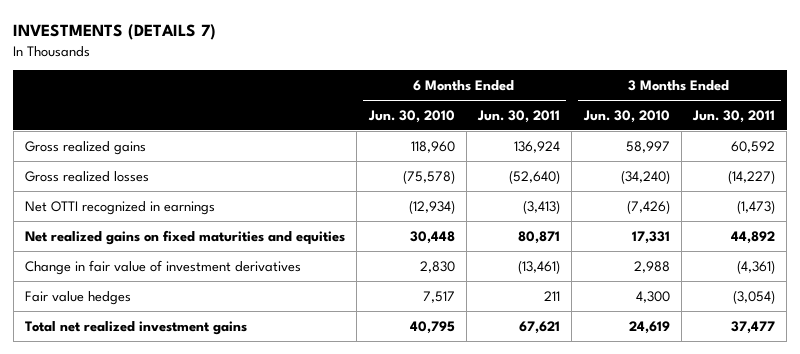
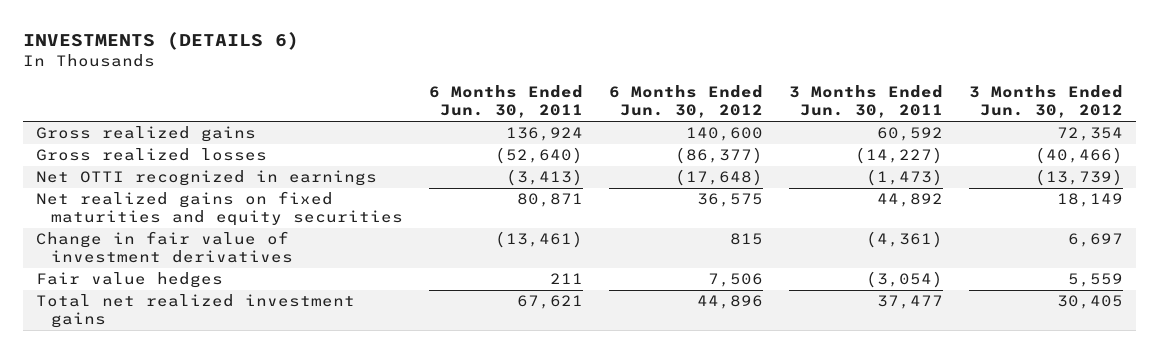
[13,24,217,41] INVESTMENTS (DETAILS 7) -> [22,31,299,50] INVESTMENTS (DETAILS 6)
[367,109,455,123] Jun. 30, 2010 -> none
[582,109,670,123] Jun. 30, 2010 -> none
none -> [608,85,763,119] 6 Months Ended Jun. 30, 2012
none -> [968,85,1123,119] 3 Months Ended Jun. 30, 2012
[25,229,346,245] Net realized gains on fixed maturities and equities -> [35,191,403,227] Net realized gains on fixed maturities and equity securities

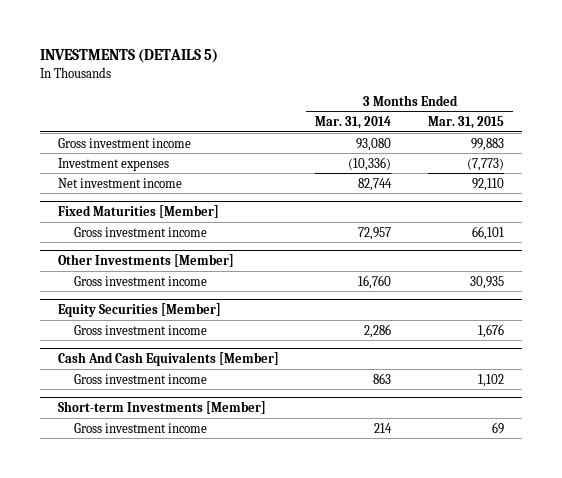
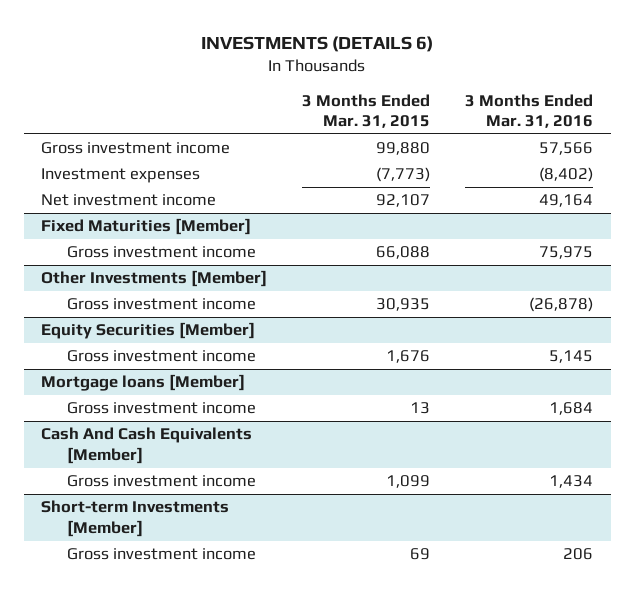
[39,48,218,63] INVESTMENTS (DETAILS 5) -> [201,36,434,53] INVESTMENTS (DETAILS 6)
[315,116,392,130] Mar. 31, 2014 -> none
none -> [465,93,594,129] 3 Months Ended Mar. 31, 2016
[471,137,505,151] 99,883 -> [376,142,431,156] 99,880
[472,177,505,191] 92,110 -> [376,194,431,208] 92,107
[472,225,505,240] 66,101 -> [376,246,431,260] 66,088
none -> [41,374,246,392] Mortgage loans [Member]
none -> [66,402,256,415] Gross investment income
[478,373,505,387] 1,102 -> [386,475,431,489] 1,099

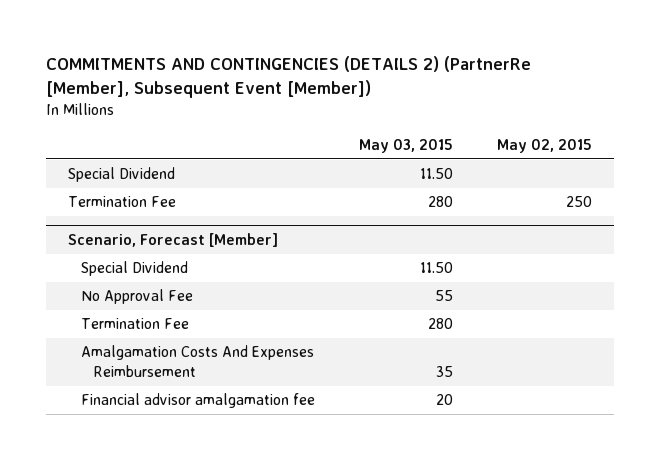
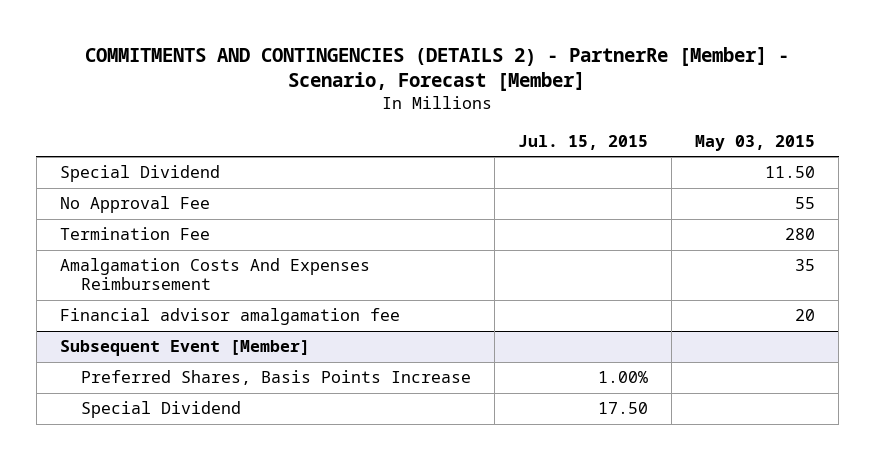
[46,56,532,99] COMMITMENTS AND CONTINGENCIES (DETAILS 2) (PartnerRe [Member], Subsequent Event [Member]) -> [85,46,790,91] COMMITMENTS AND CONTINGENCIES (DETAILS 2) - PartnerRe [Member] - Scenario, Forecast [Member]
[497,138,593,153] May 02, 2015 -> none
none -> [518,134,649,150] Jul. 15, 2015
[68,196,177,208] Termination Fee -> none
[68,233,279,248] Scenario, Forecast [Member] -> none
[80,261,188,277] Special Dividend -> none
none -> [59,340,310,357] Subsequent Event [Member]
none -> [81,370,472,386] Preferred Shares, Basis Points Increase
none -> [81,401,242,419] Special Dividend

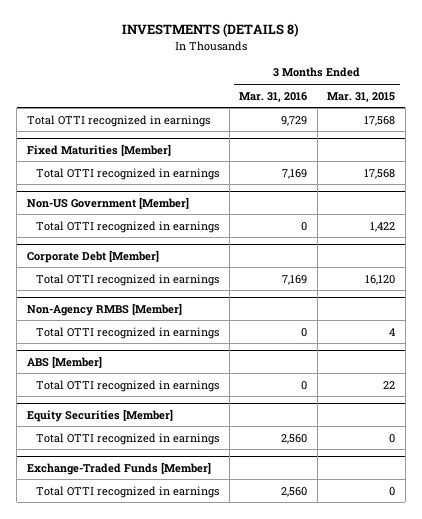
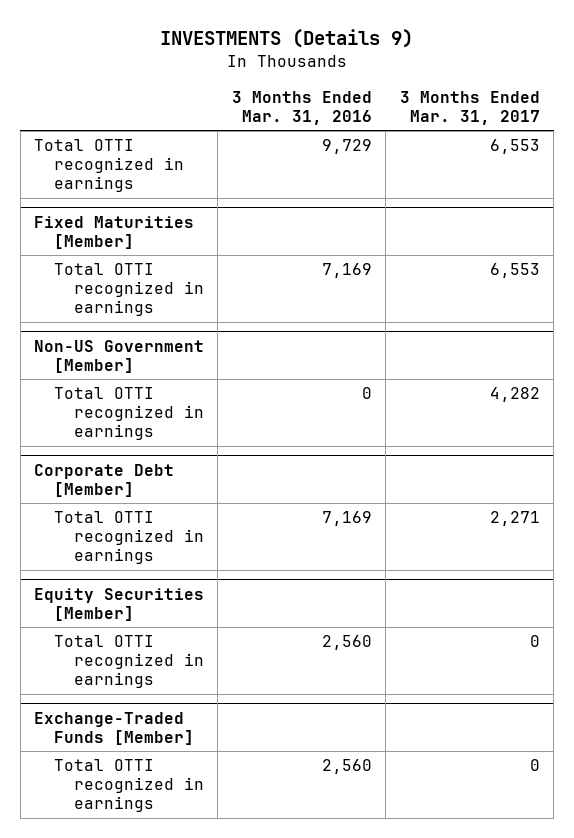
[122,23,300,38] INVESTMENTS (DETAILS 8) -> [159,29,413,49] INVESTMENTS (Details 9)
[327,91,396,102] Mar. 31, 2015 -> none
none -> [399,91,540,126] 3 Months Ended Mar. 31, 2017
[26,302,182,316] Non-Agency RMBS [Member] -> none
[36,326,220,339] Total OTTI recognized in earnings -> none
[26,355,102,368] ABS [Member] -> none
[36,379,220,392] Total OTTI recognized in earnings -> none

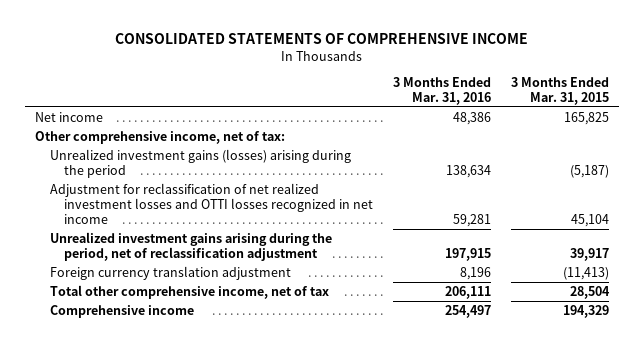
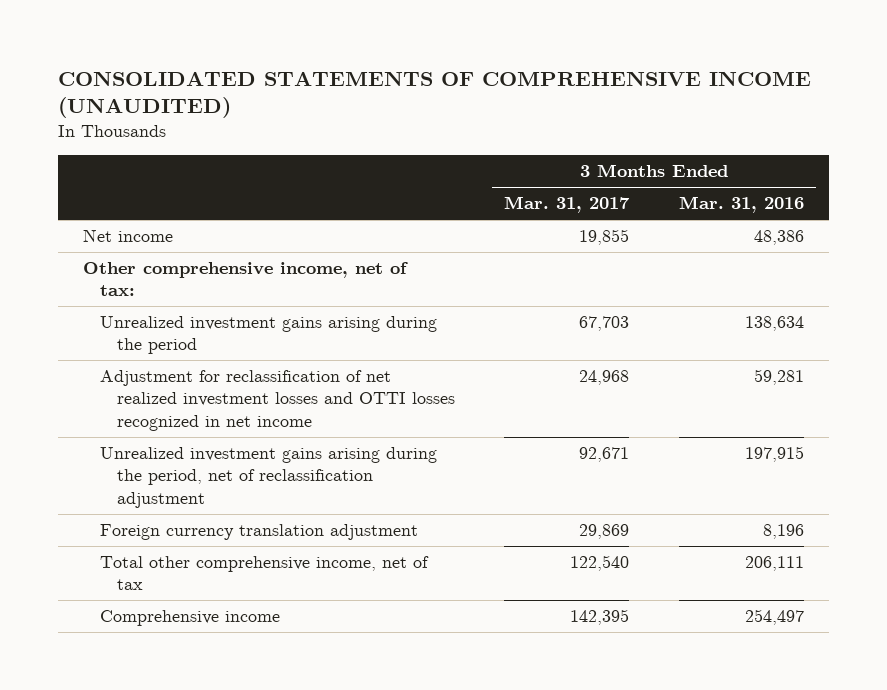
[114,33,528,45] CONSOLIDATED STATEMENTS OF COMPREHENSIVE INCOME -> [58,70,812,119] CONSOLIDATED STATEMENTS OF COMPREHENSIVE INCOME (UNAUDITED)
[510,76,609,106] 3 Months Ended Mar. 31, 2015 -> none
none -> [504,196,631,214] Mar. 31, 2017
[49,148,351,178] Unrealized investment gains (losses) arising during the period -> [99,316,437,355] Unrealized investment gains arising during the period

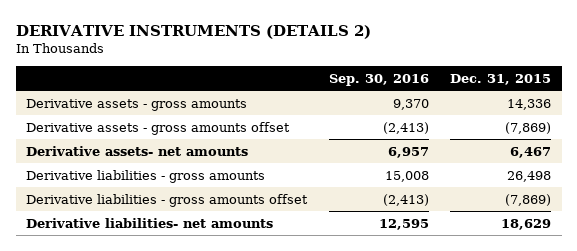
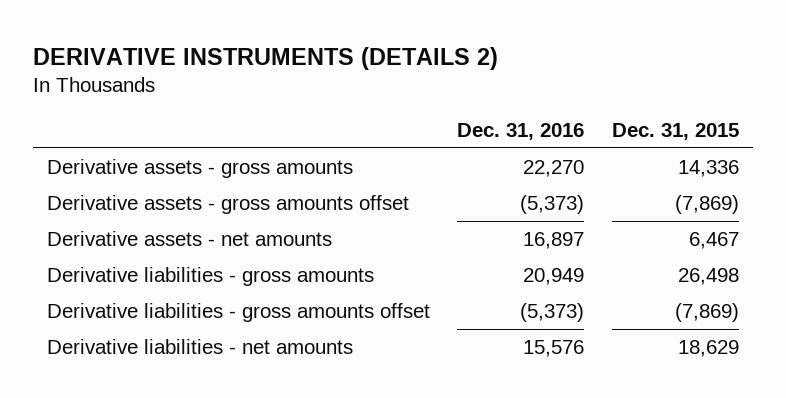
[328,73,429,86] Sep. 30, 2016 -> none
none -> [457,123,585,141] Dec. 31, 2016
[26,145,249,156] Derivative assets- net amounts -> [46,230,332,246] Derivative assets - net amounts
[26,217,274,228] Derivative liabilities- net amounts -> [46,338,353,354] Derivative liabilities - net amounts

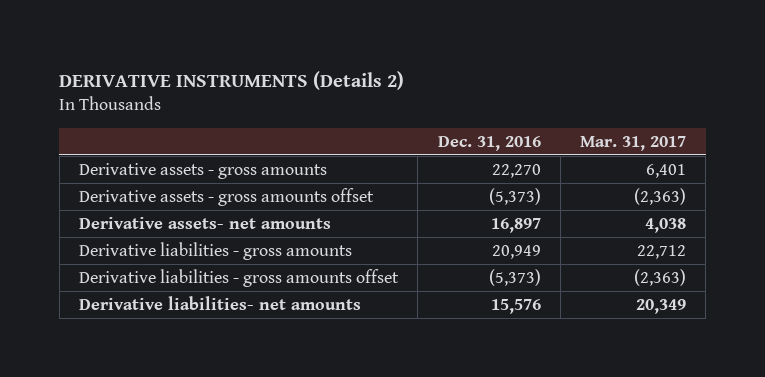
[33,46,499,70] DERIVATIVE INSTRUMENTS (DETAILS 2) -> [59,70,405,90] DERIVATIVE INSTRUMENTS (Details 2)
[611,123,739,141] Dec. 31, 2015 -> none
none -> [579,135,686,151] Mar. 31, 2017
[46,230,332,246] Derivative assets - net amounts -> [79,216,332,229] Derivative assets- net amounts
[46,338,353,354] Derivative liabilities - net amounts -> [79,295,362,310] Derivative liabilities- net amounts

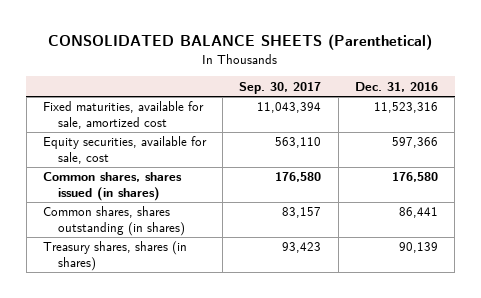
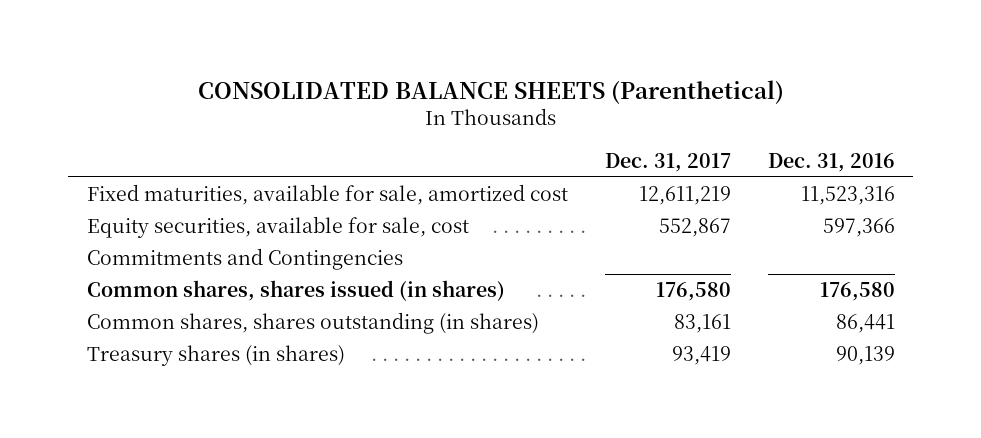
[239,81,322,94] Sep. 30, 2017 -> none
none -> [604,153,731,173] Dec. 31, 2017
none -> [86,248,403,271] Commitments and Contingencies
[42,241,187,272] Treasury shares, shares (in shares) -> [86,345,345,367] Treasury shares (in shares)

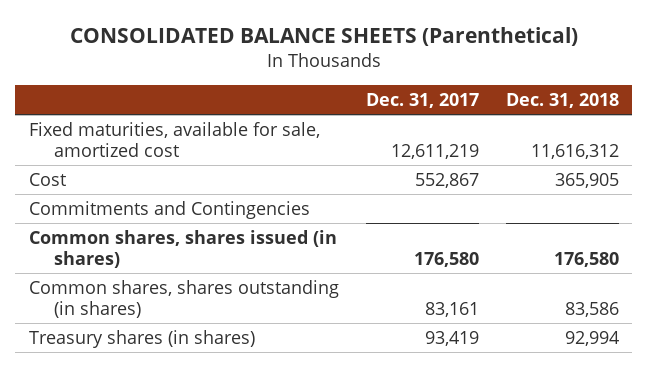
[767,153,895,173] Dec. 31, 2016 -> none
none -> [505,92,619,108] Dec. 31, 2018
[86,216,469,239] Equity securities, available for sale, cost -> [28,172,66,186] Cost

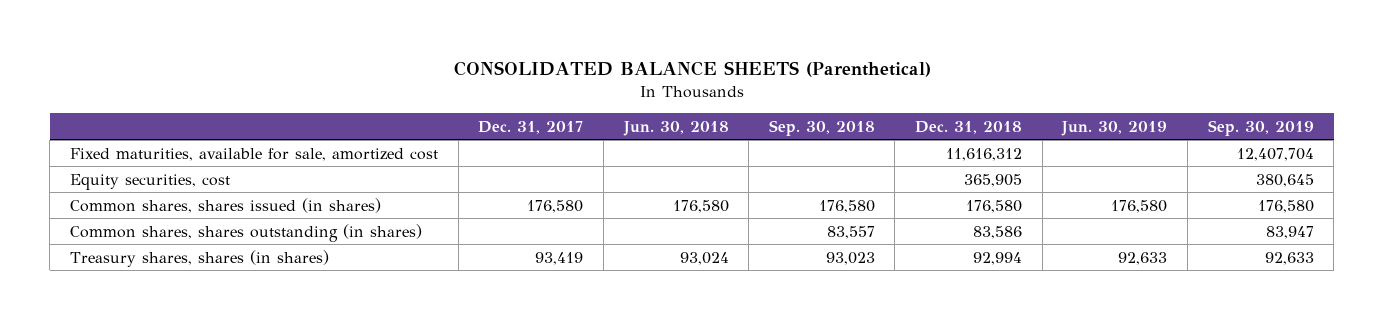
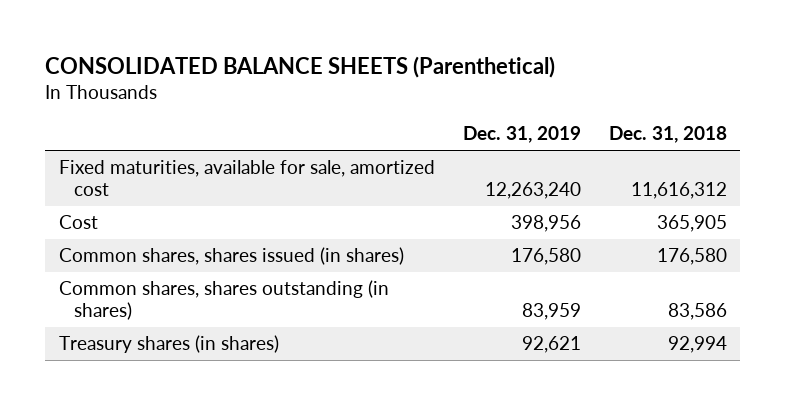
[478,120,584,134] Dec. 31, 2017 -> none
[622,120,729,136] Jun. 30, 2018 -> none
[768,119,875,136] Sep. 30, 2018 -> none
[1061,120,1168,136] Jun. 30, 2019 -> none
[1207,119,1314,136] Sep. 30, 2019 -> none
none -> [462,126,581,144] Dec. 31, 2019
[70,173,231,190] Equity securities, cost -> [58,215,98,230] Cost
[70,249,330,267] Treasury shares, shares (in shares) -> [58,335,279,354] Treasury shares (in shares)

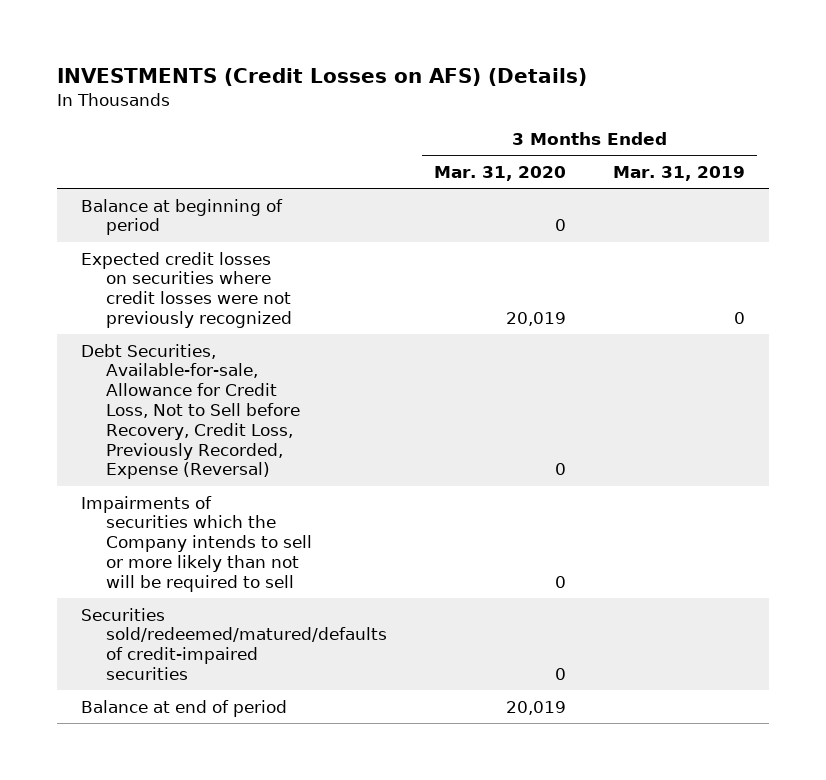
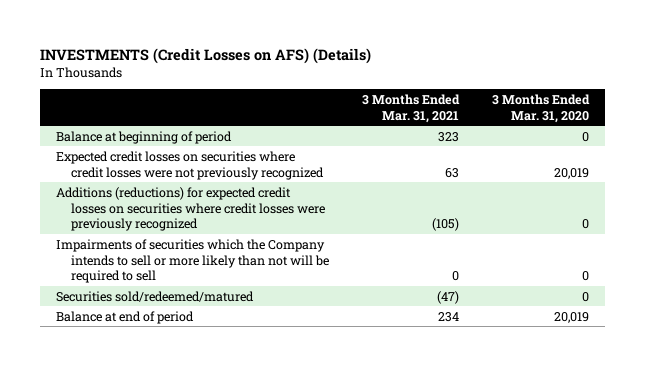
[613,165,746,181] Mar. 31, 2019 -> none
none -> [362,93,461,123] 3 Months Ended Mar. 31, 2021
[80,343,300,480] Debt Securities, Available-for-sale, Allowance for Credit Loss, Not to Sell before Recovery, Credit Loss, Previously Recorded, Expense (Reversal) -> [56,186,326,232] Additions (reductions) for expected credit losses on securities where credit losses were previously recognized
[80,607,387,680] Securities sold/redeemed/matured/defaults of credit-impaired securities -> [56,290,255,302] Securities sold/redeemed/matured

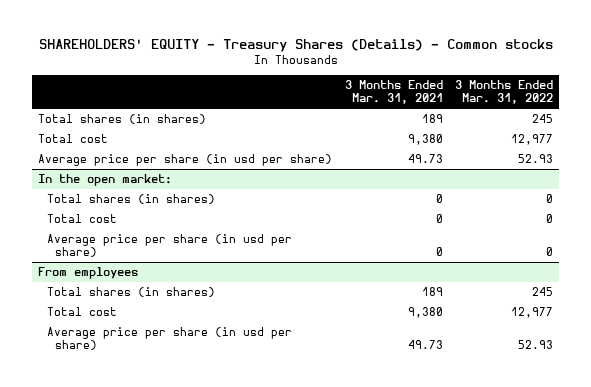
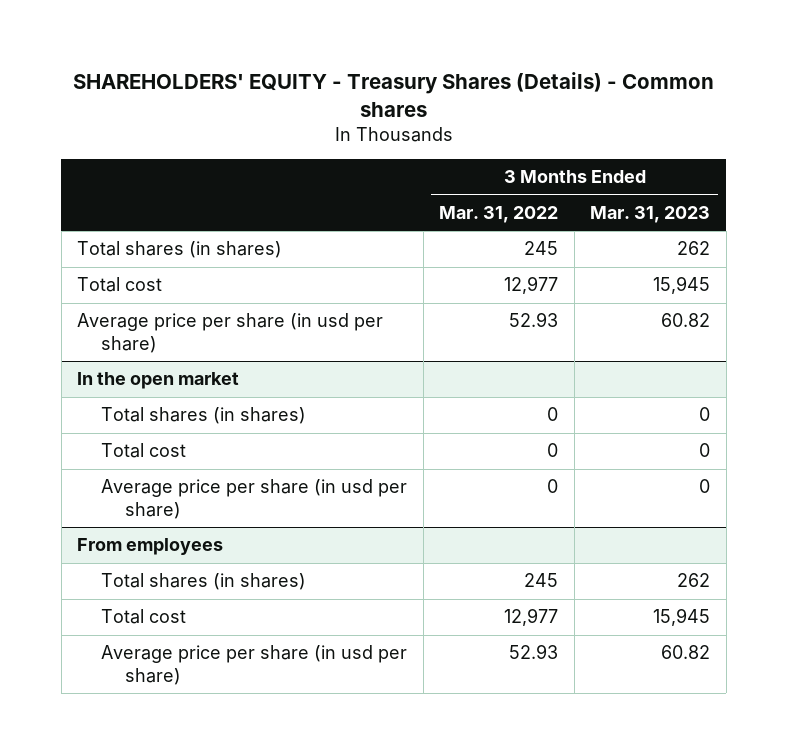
[38,39,553,53] SHAREHOLDERS' EQUITY - Treasury Shares (Details) - Common stocks -> [72,72,714,117] SHAREHOLDERS' EQUITY - Treasury Shares (Details) - Common shares
[344,80,443,105] 3 Months Ended Mar. 31, 2021 -> none
none -> [590,205,711,223] Mar. 31, 2023
[38,173,173,186] In the open market: -> [77,372,240,390] In the open market

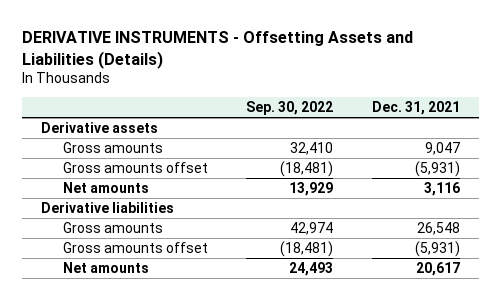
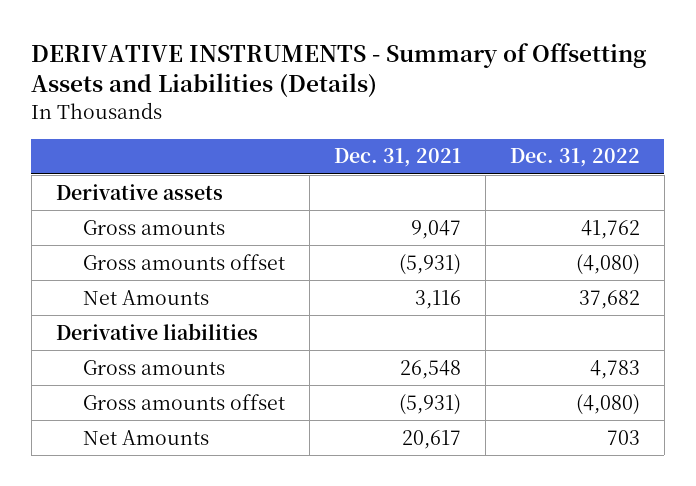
[21,31,413,69] DERIVATIVE INSTRUMENTS - Offsetting Assets and Liabilities (Details) -> [31,42,647,98] DERIVATIVE INSTRUMENTS - Summary of Offsetting Assets and Liabilities (Details)
[246,101,334,116] Sep. 30, 2022 -> none
none -> [509,148,640,168] Dec. 31, 2022
[62,182,149,194] Net amounts -> [82,289,209,305] Net Amounts
[62,262,149,274] Net amounts -> [82,429,209,445] Net Amounts

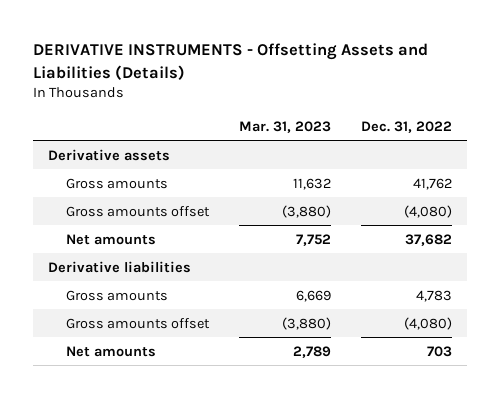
[31,42,647,98] DERIVATIVE INSTRUMENTS - Summary of Offsetting Assets and Liabilities (Details) -> [32,43,428,80] DERIVATIVE INSTRUMENTS - Offsetting Assets and Liabilities (Details)
[333,148,461,168] Dec. 31, 2021 -> none
none -> [239,120,332,133] Mar. 31, 2023
[82,289,209,305] Net Amounts -> [66,233,157,245] Net amounts
[82,429,209,445] Net Amounts -> [66,345,157,357] Net amounts

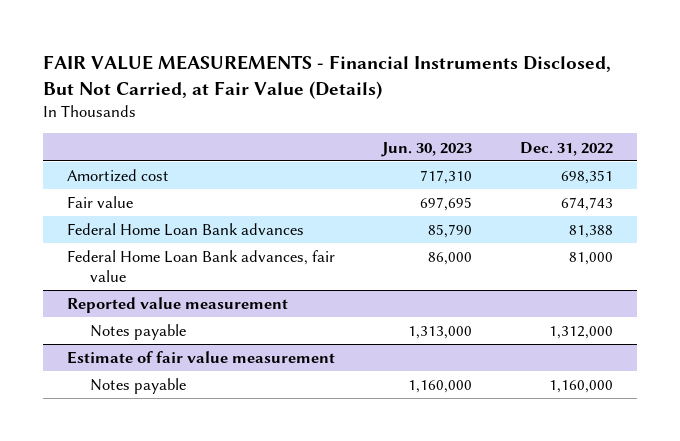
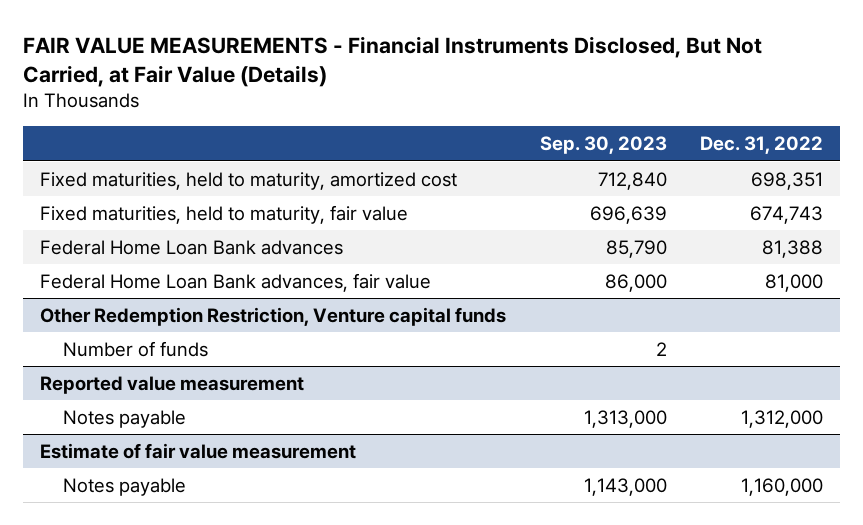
[381,141,473,157] Jun. 30, 2023 -> none
none -> [539,136,667,155] Sep. 30, 2023
[66,169,169,183] Amortized cost -> [40,171,458,190] Fixed maturities, held to maturity, amortized cost
[66,196,133,209] Fair value -> [40,204,409,224] Fixed maturities, held to maturity, fair value
none -> [40,306,507,326] Other Redemption Restriction, Venture capital funds
none -> [63,340,209,357] Number of funds

